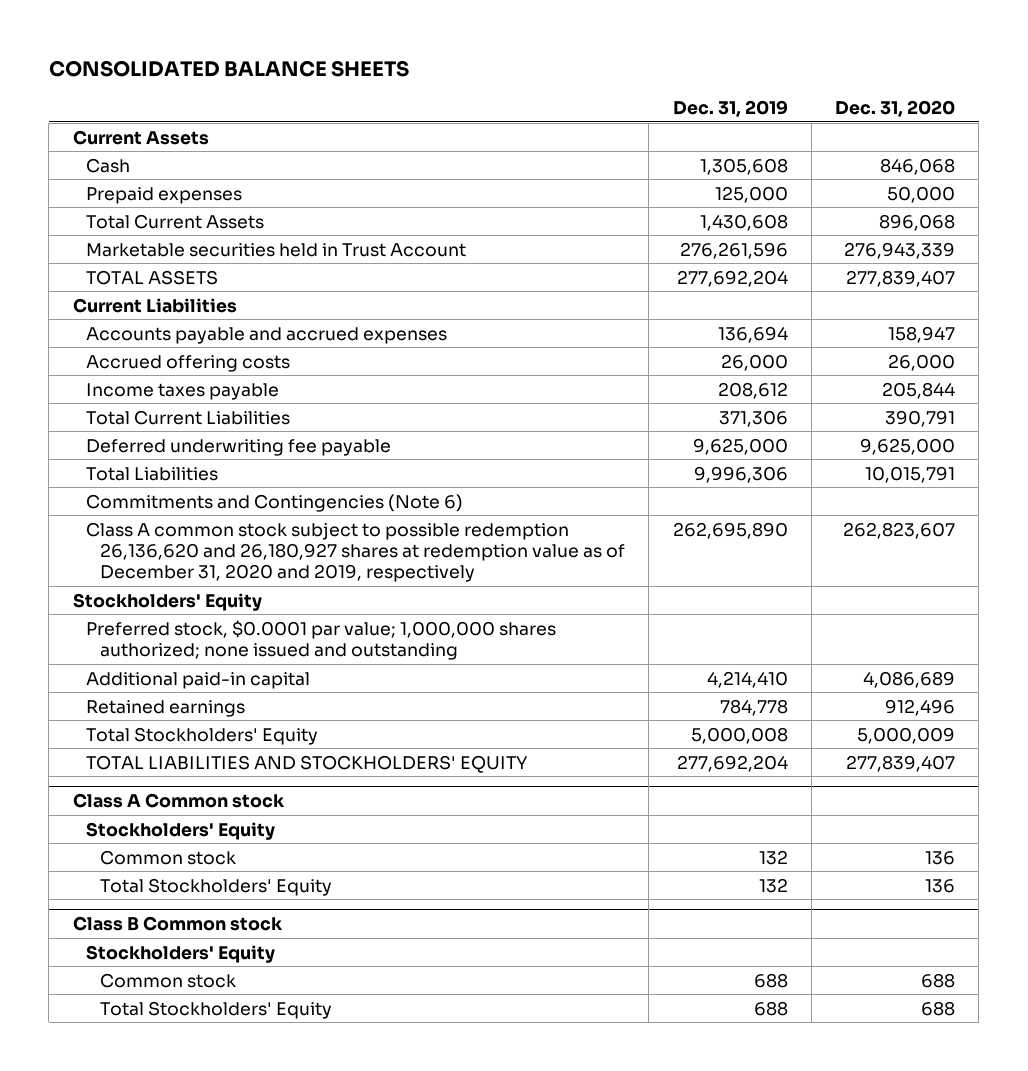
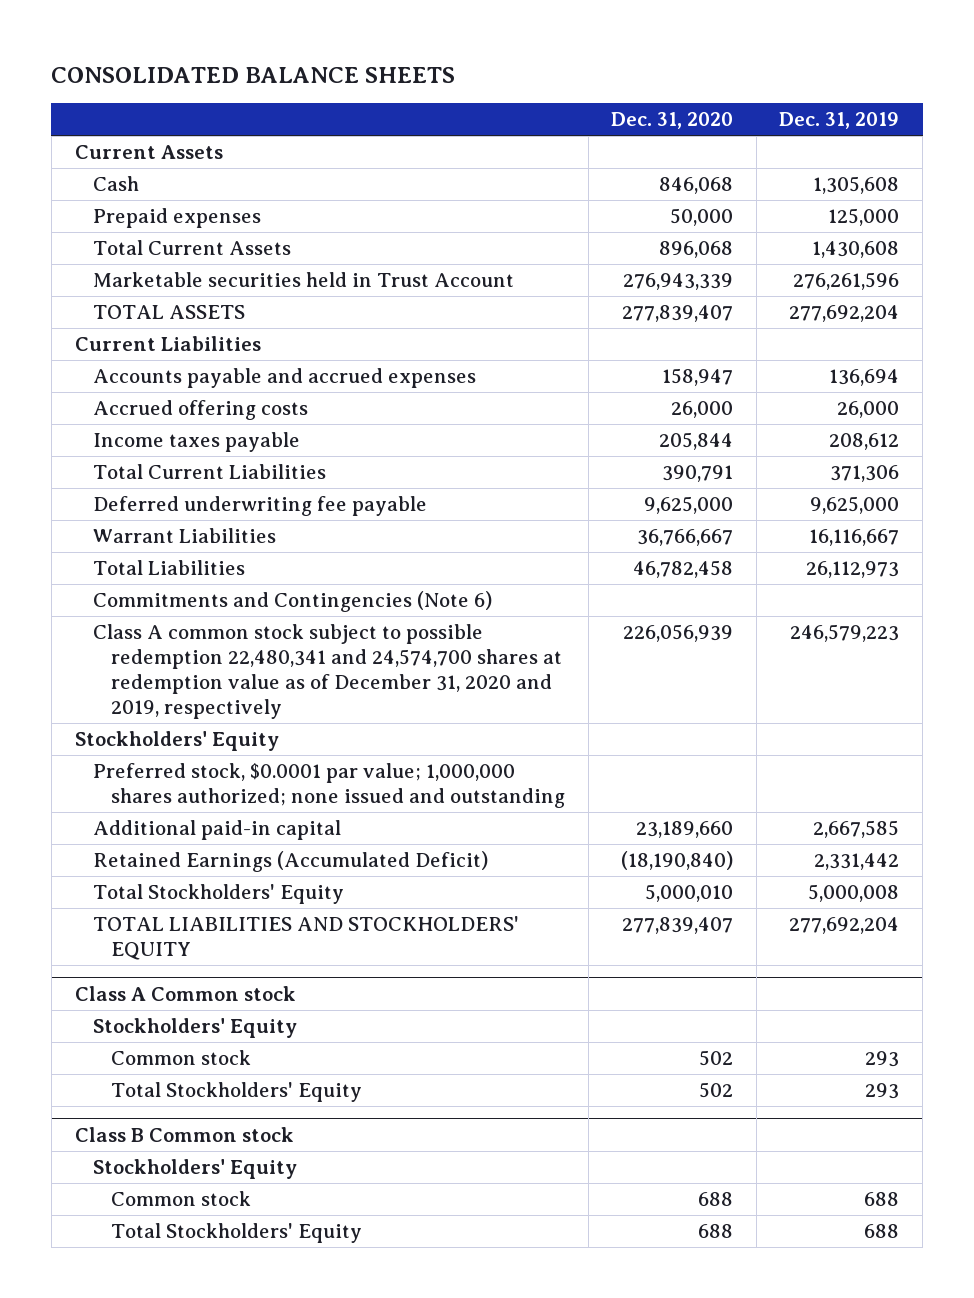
none -> [92,528,276,544] Warrant Liabilities
[693,465,788,483] 9,996,306 -> [806,561,900,579] 26,112,973
[865,465,956,483] 10,015,791 -> [633,560,734,579] 46,782,458
[86,521,626,583] Class A common stock subject to possible redemption 26,136,620 and 26,180,927 shares at redemption value as of December 31, 2020 and 2019, respectively -> [92,624,563,720] Class A common stock subject to possible redemption 22,480,341 and 24,574,700 shares at redemption value as of December 31, 2020 and 2019, respectively
[672,521,788,539] 262,695,890 -> [790,624,900,643] 246,579,223
[843,521,956,539] 262,823,607 -> [623,624,734,643] 226,056,939
[706,670,788,688] 4,214,410 -> [813,820,900,839] 2,667,585
[863,670,956,688] 4,086,689 -> [636,821,734,839] 23,189,660
[86,699,246,717] Retained earnings -> [92,851,488,873] Retained Earnings (Accumulated Deficit)
[719,698,788,716] 784,778 -> [814,853,900,871] 2,331,442
[885,698,956,716] 912,496 -> [621,851,734,871] (18,190,840)
[857,726,956,744] 5,000,009 -> [645,884,734,903] 5,000,010
[758,849,788,865] 132 -> [865,1051,900,1068] 293
[925,850,956,865] 136 -> [699,1050,734,1067] 502
[758,877,788,893] 132 -> [865,1083,900,1100] 293
[925,878,956,893] 136 -> [699,1082,734,1099] 502

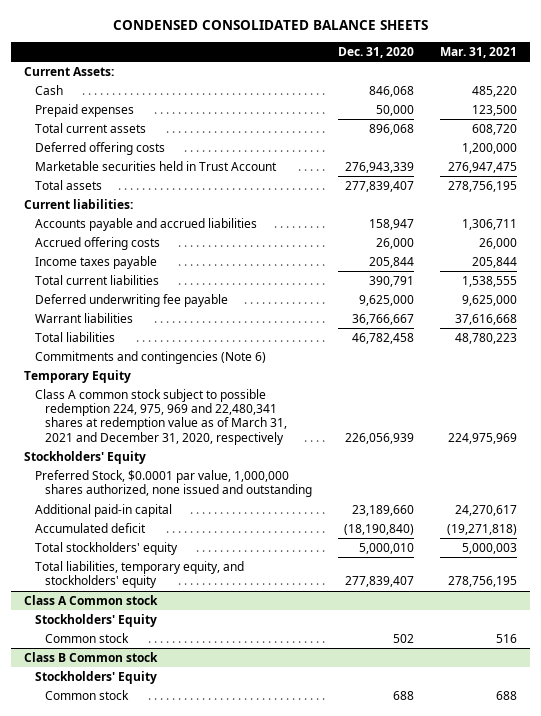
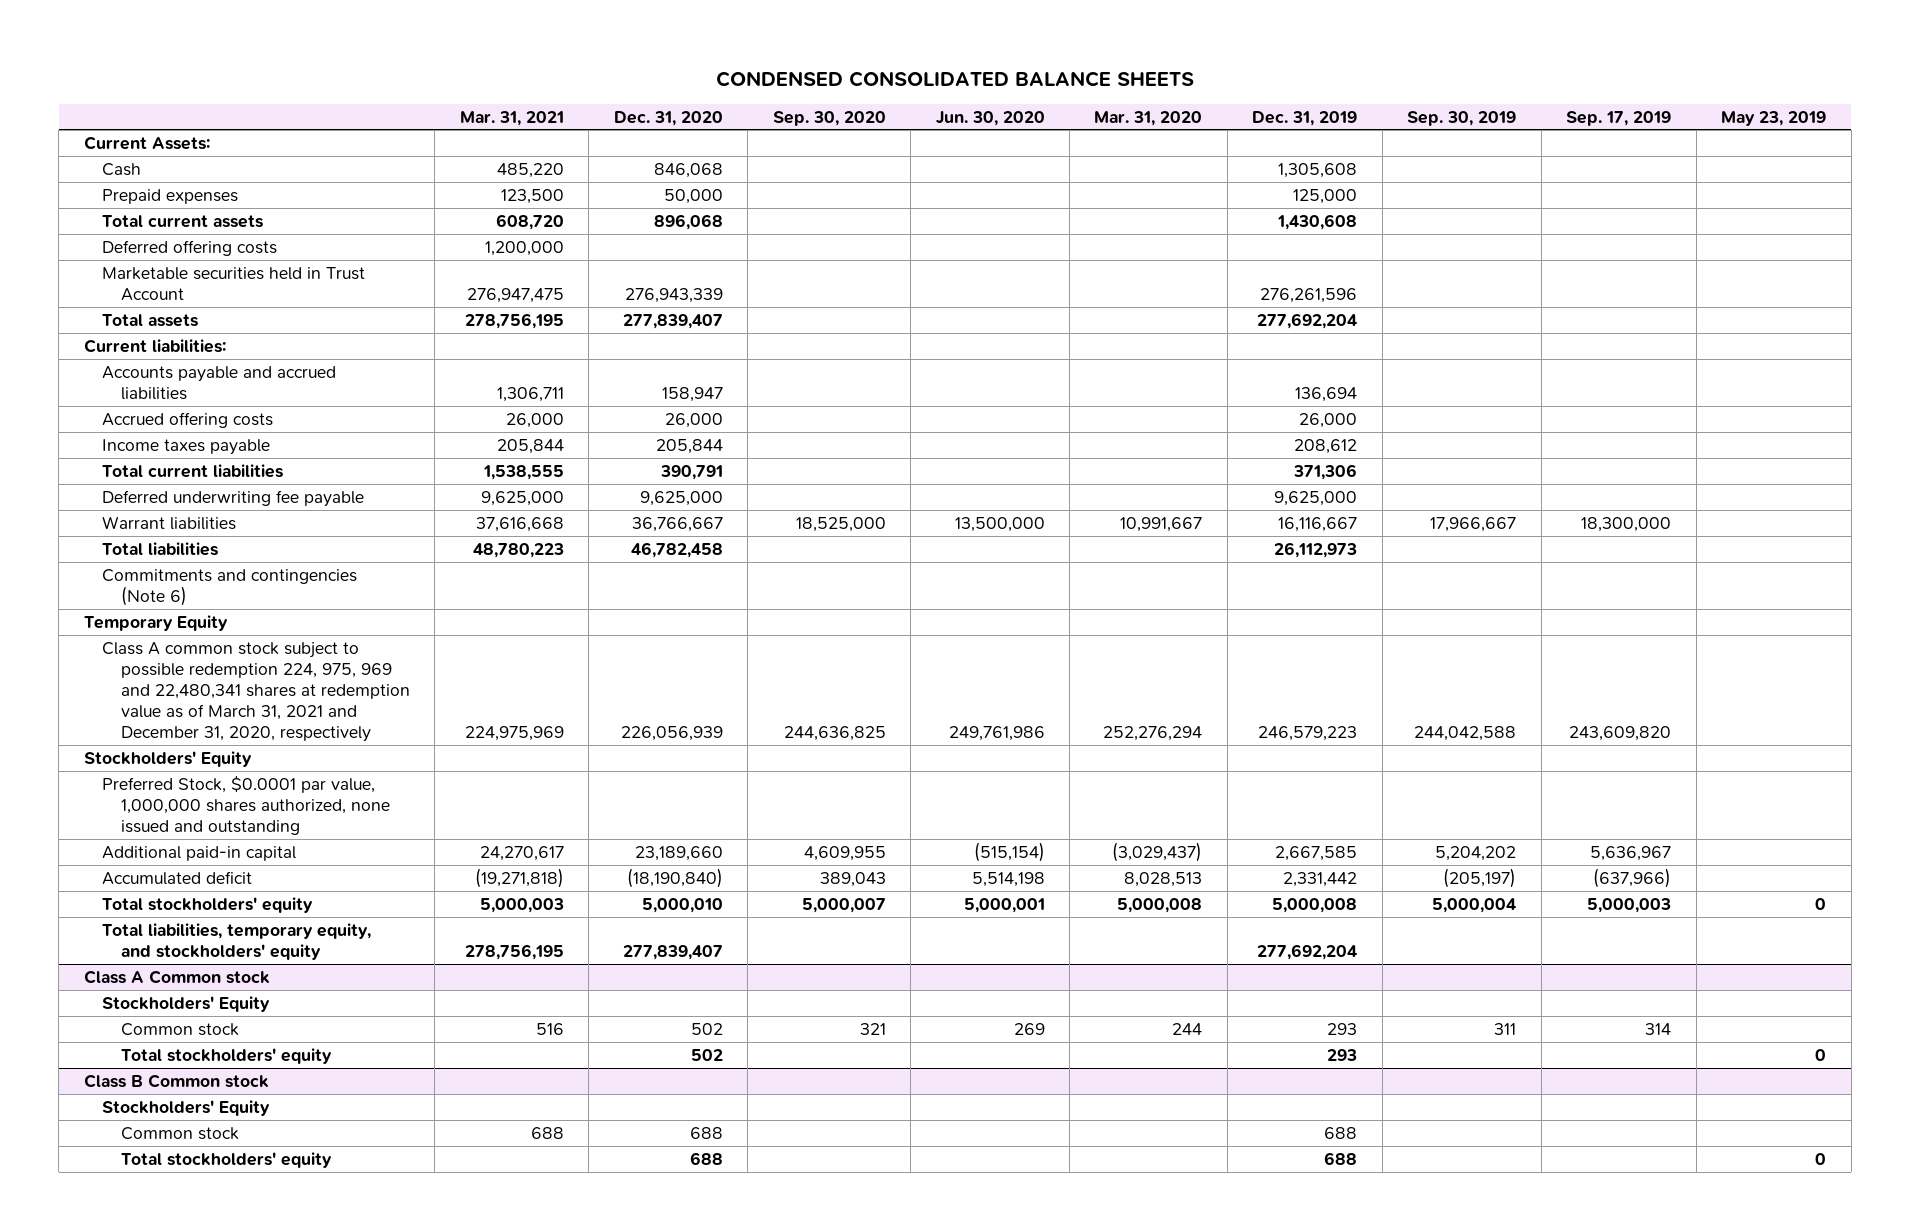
none -> [772,110,886,126] Sep. 30, 2020
none -> [935,110,1045,126] Jun. 30, 2020
none -> [1094,110,1203,126] Mar. 31, 2020
none -> [1252,110,1358,126] Dec. 31, 2019
none -> [1407,110,1517,126] Sep. 30, 2019
none -> [1566,110,1672,126] Sep. 17, 2019
none -> [1721,110,1827,126] May 23, 2019
none -> [120,1047,332,1064] Total stockholders' equity
none -> [120,1151,332,1168] Total stockholders' equity

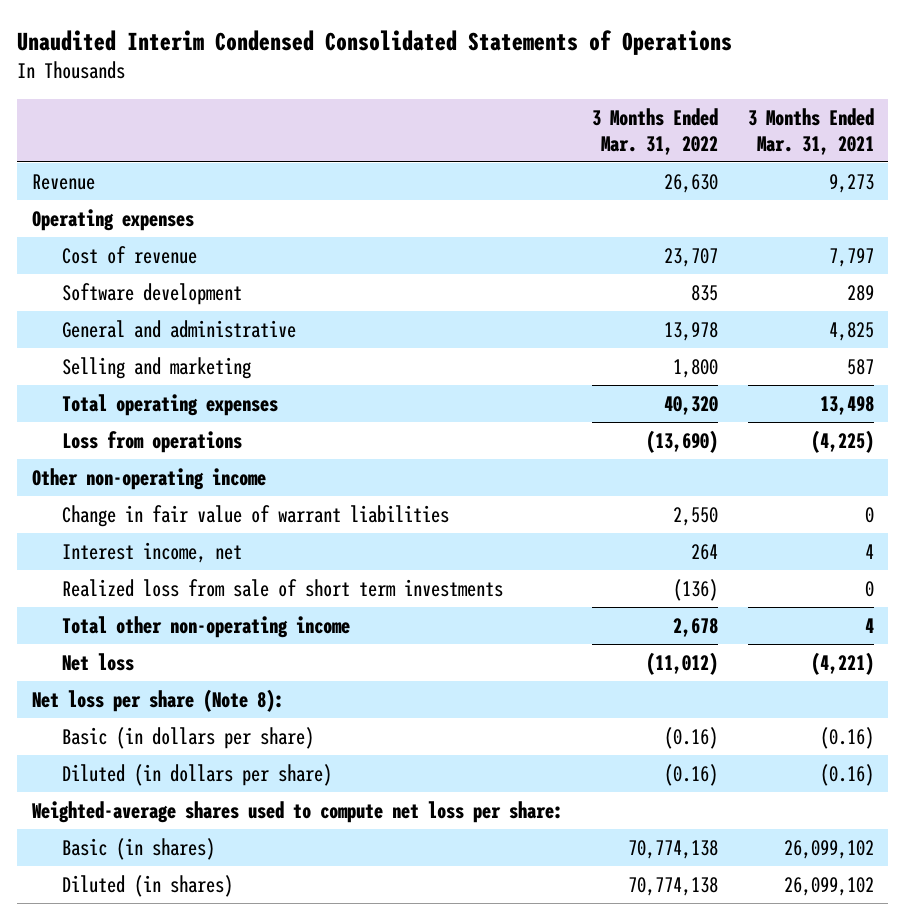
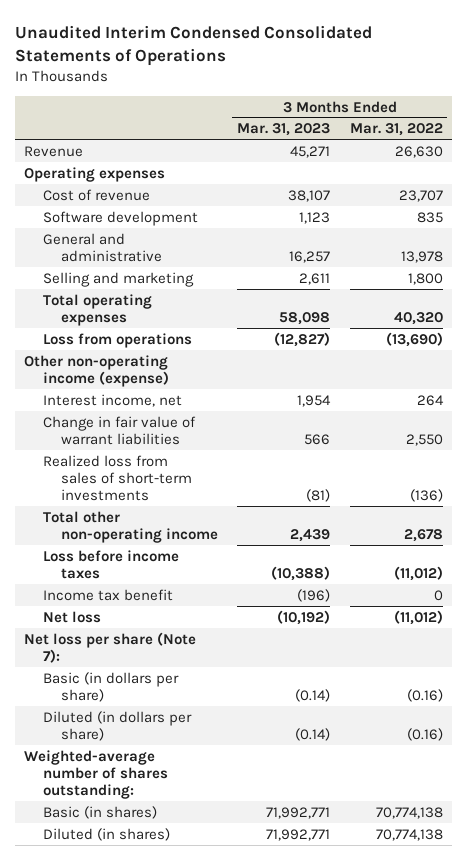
[747,108,874,155] 3 Months Ended Mar. 31, 2021 -> none
none -> [237,123,331,137] Mar. 31, 2023
[31,467,266,490] Other non-operating income -> [24,354,169,387] Other non-operating income (expense)
[62,504,450,527] Change in fair value of warrant liabilities -> [42,415,196,445] Change in fair value of warrant liabilities
[62,578,504,597] Realized loss from sale of short term investments -> [42,454,192,502] Realized loss from sales of short-term investments
none -> [42,549,179,579] Loss before income taxes
none -> [42,588,173,601] Income tax benefit
[31,688,284,712] Net loss per share (Note 8): -> [24,631,197,663] Net loss per share (Note 7):
[31,800,563,823] Weighted-average shares used to compute net loss per share: -> [24,749,168,800] Weighted-average number of shares outstanding:

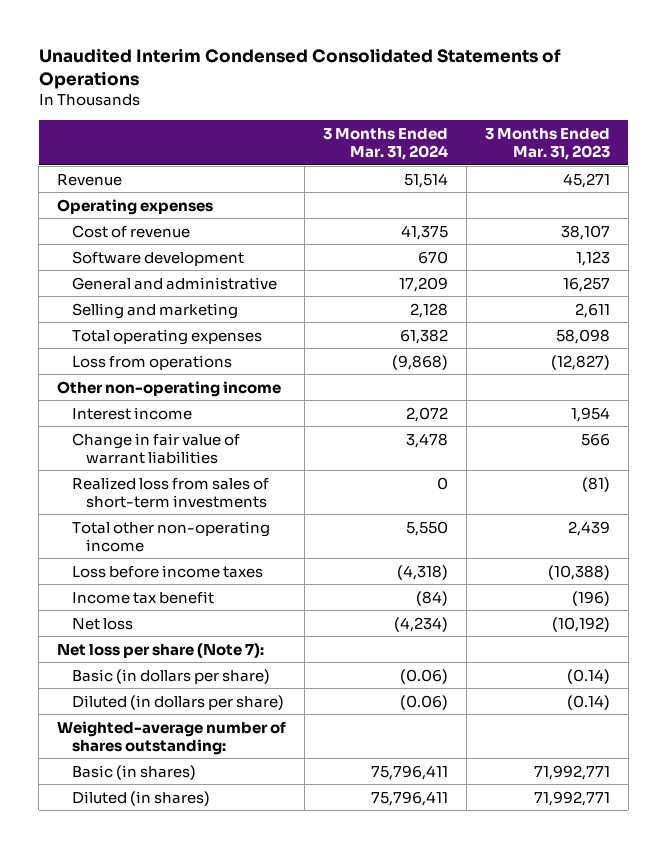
[349,123,443,137] Mar. 31, 2022 -> none
none -> [322,127,448,160] 3 Months Ended Mar. 31, 2024
[24,354,169,387] Other non-operating income (expense) -> [57,380,282,397] Other non-operating income
[42,393,182,407] Interest income, net -> [71,406,192,420] Interest income

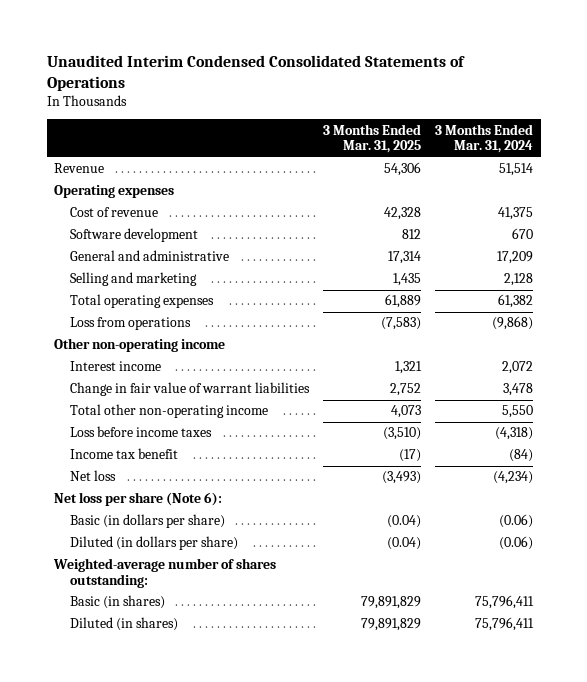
[484,127,610,160] 3 Months Ended Mar. 31, 2023 -> none
none -> [323,123,422,154] 3 Months Ended Mar. 31, 2025
[71,476,269,508] Realized loss from sales of short-term investments -> none
[57,642,265,658] Net loss per share (Note 7): -> [53,492,222,507] Net loss per share (Note 6):

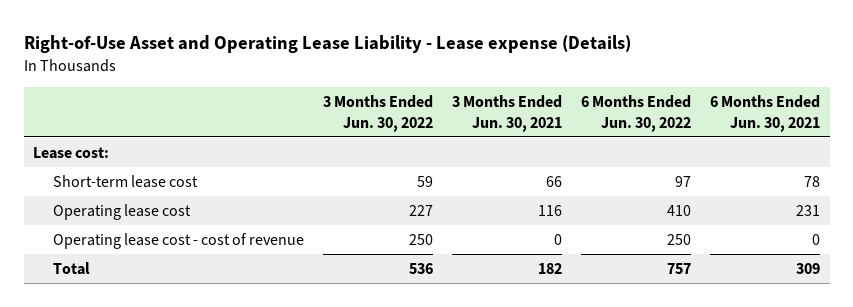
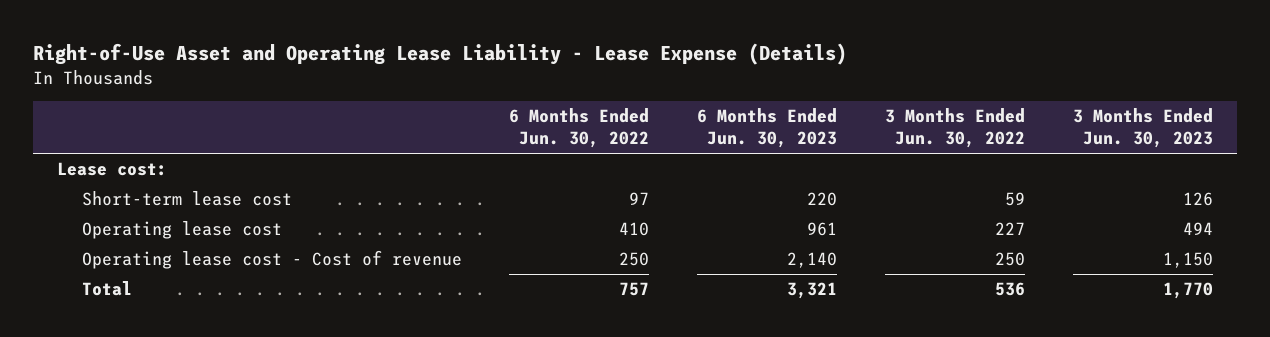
[23,34,631,53] Right-of-Use Asset and Operating Lease Liability - Lease expense (Details) -> [33,43,848,66] Right-of-Use Asset and Operating Lease Liability - Lease Expense (Details)
[452,94,563,132] 3 Months Ended Jun. 30, 2021 -> none
[710,94,821,132] 6 Months Ended Jun. 30, 2021 -> none
none -> [697,108,838,149] 6 Months Ended Jun. 30, 2023
none -> [1073,108,1214,149] 3 Months Ended Jun. 30, 2023
[53,232,305,249] Operating lease cost - cost of revenue -> [81,250,462,270] Operating lease cost - Cost of revenue

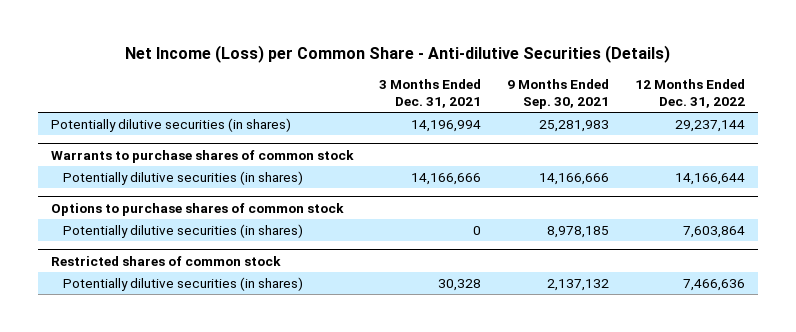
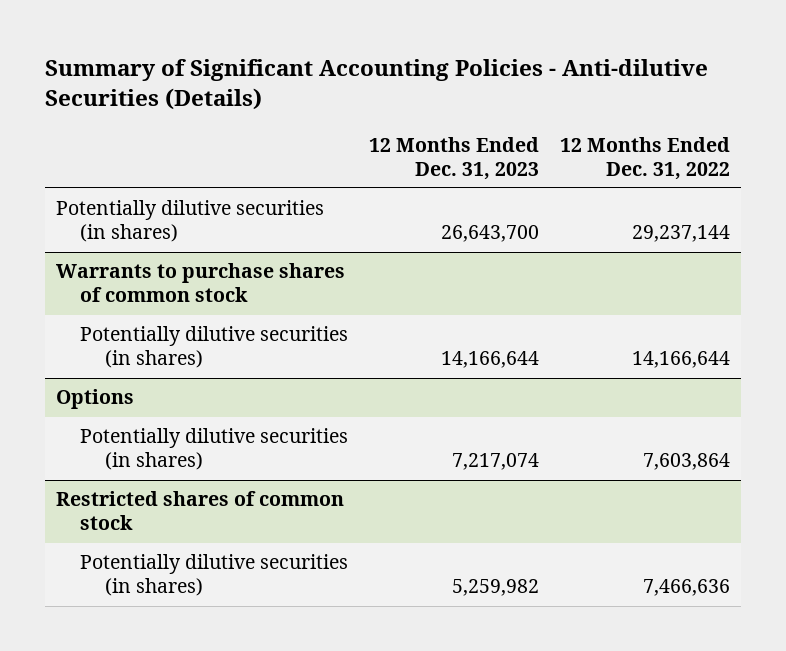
[124,45,670,64] Net Income (Loss) per Common Share - Anti-dilutive Securities (Details) -> [45,58,709,110] Summary of Significant Accounting Policies - Anti-dilutive Securities (Details)
[378,78,481,108] 3 Months Ended Dec. 31, 2021 -> none
[506,78,609,109] 9 Months Ended Sep. 30, 2021 -> none
none -> [369,136,540,180] 12 Months Ended Dec. 31, 2023
[50,202,344,216] Options to purchase shares of common stock -> [55,389,134,410] Options

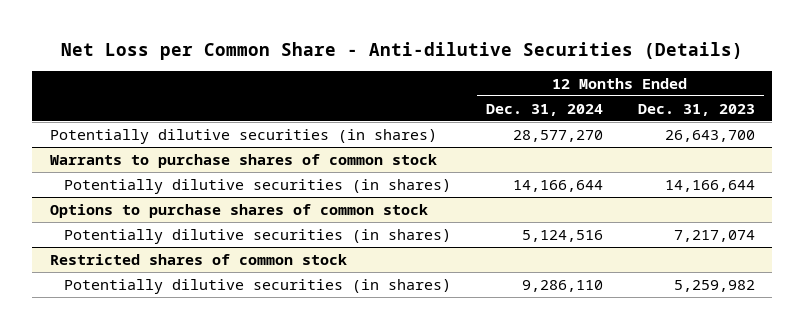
[45,58,709,110] Summary of Significant Accounting Policies - Anti-dilutive Securities (Details) -> [61,41,744,60] Net Loss per Common Share - Anti-dilutive Securities (Details)
[560,136,731,180] 12 Months Ended Dec. 31, 2022 -> none
none -> [485,103,603,116] Dec. 31, 2024
[55,389,134,410] Options -> [49,203,428,218] Options to purchase shares of common stock

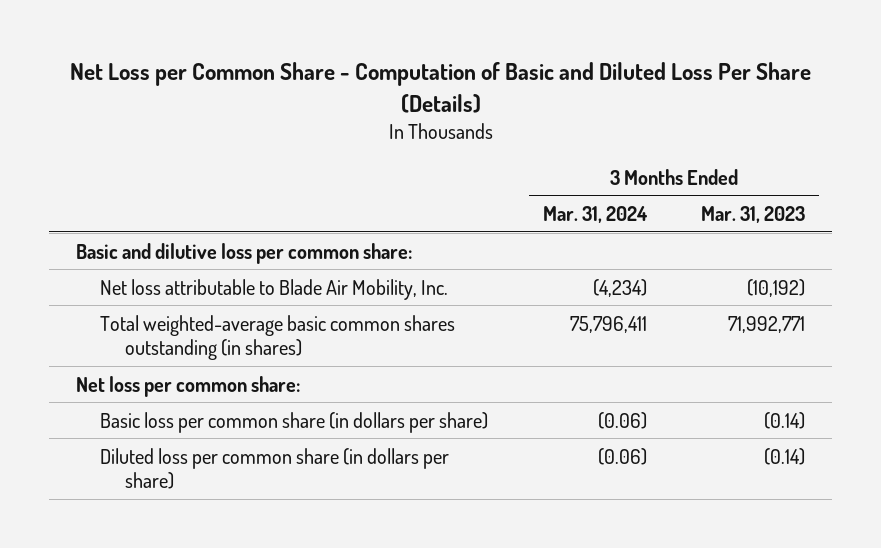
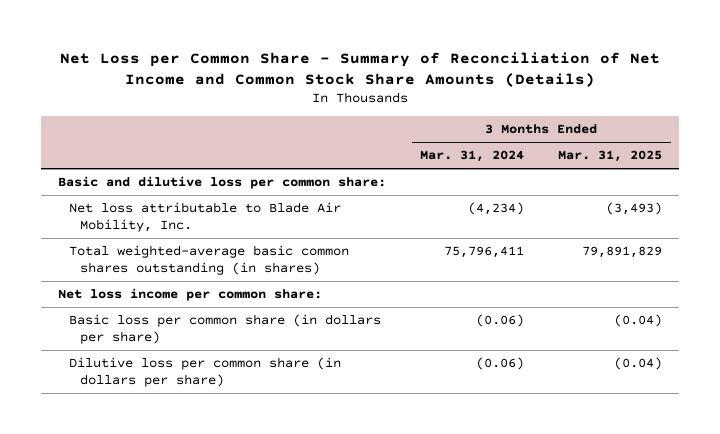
[69,62,811,113] Net Loss per Common Share - Computation of Basic and Diluted Loss Per Share (Details) -> [60,51,661,87] Net Loss per Common Share - Summary of Reconciliation of Net Income and Common Stock Share Amounts (Details)
[701,206,806,224] Mar. 31, 2023 -> none
none -> [558,150,663,163] Mar. 31, 2025
[76,375,301,397] Net loss per common share: -> [58,288,323,302] Net loss income per common share:
[100,447,450,489] Diluted loss per common share (in dollars per share) -> [68,357,341,388] Dilutive loss per common share (in dollars per share)

